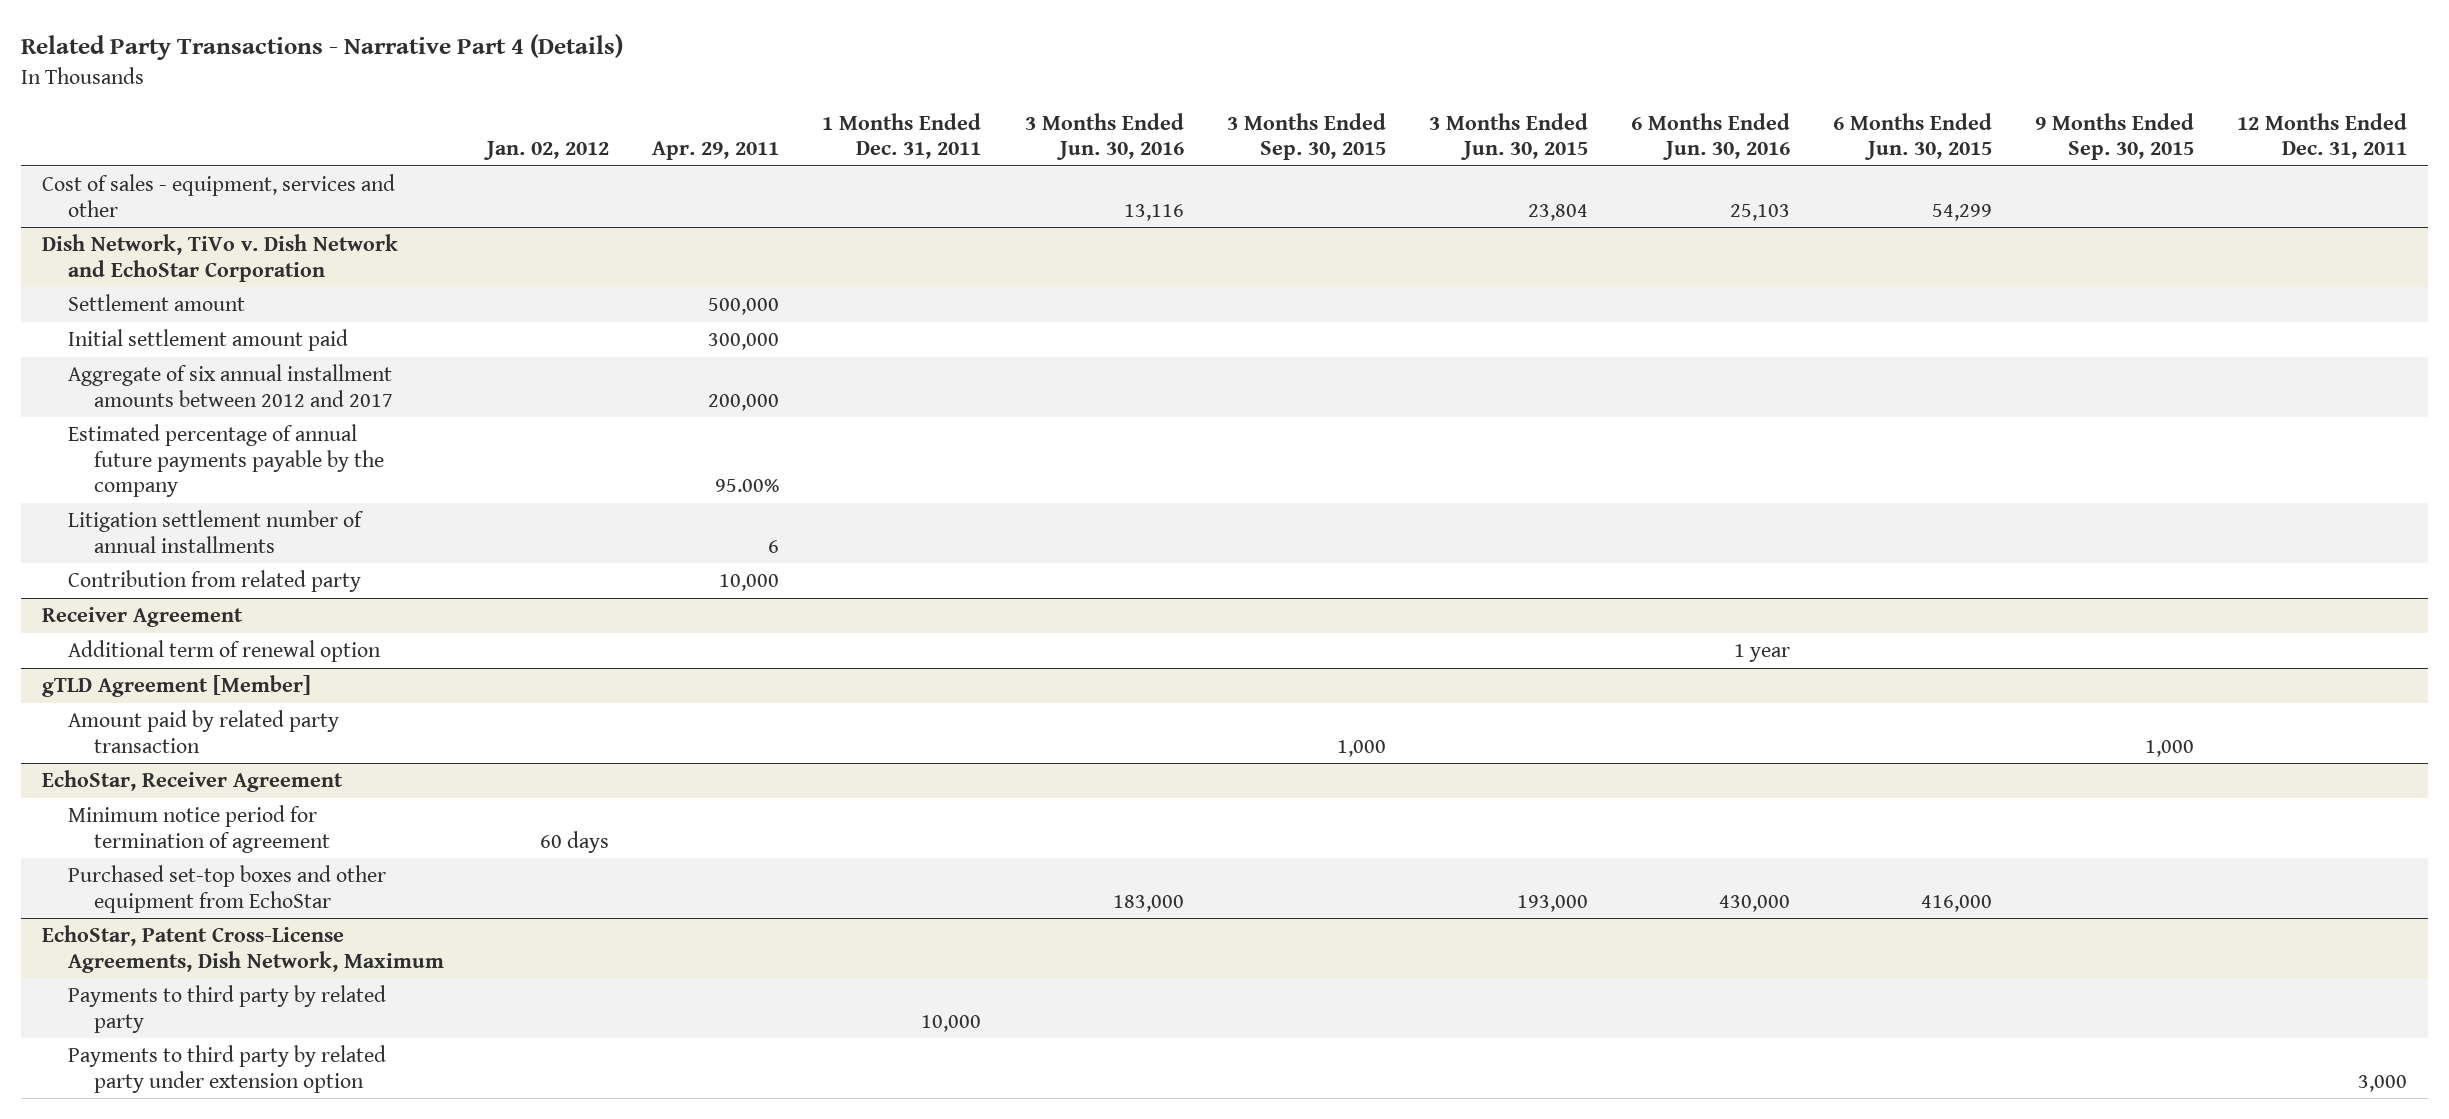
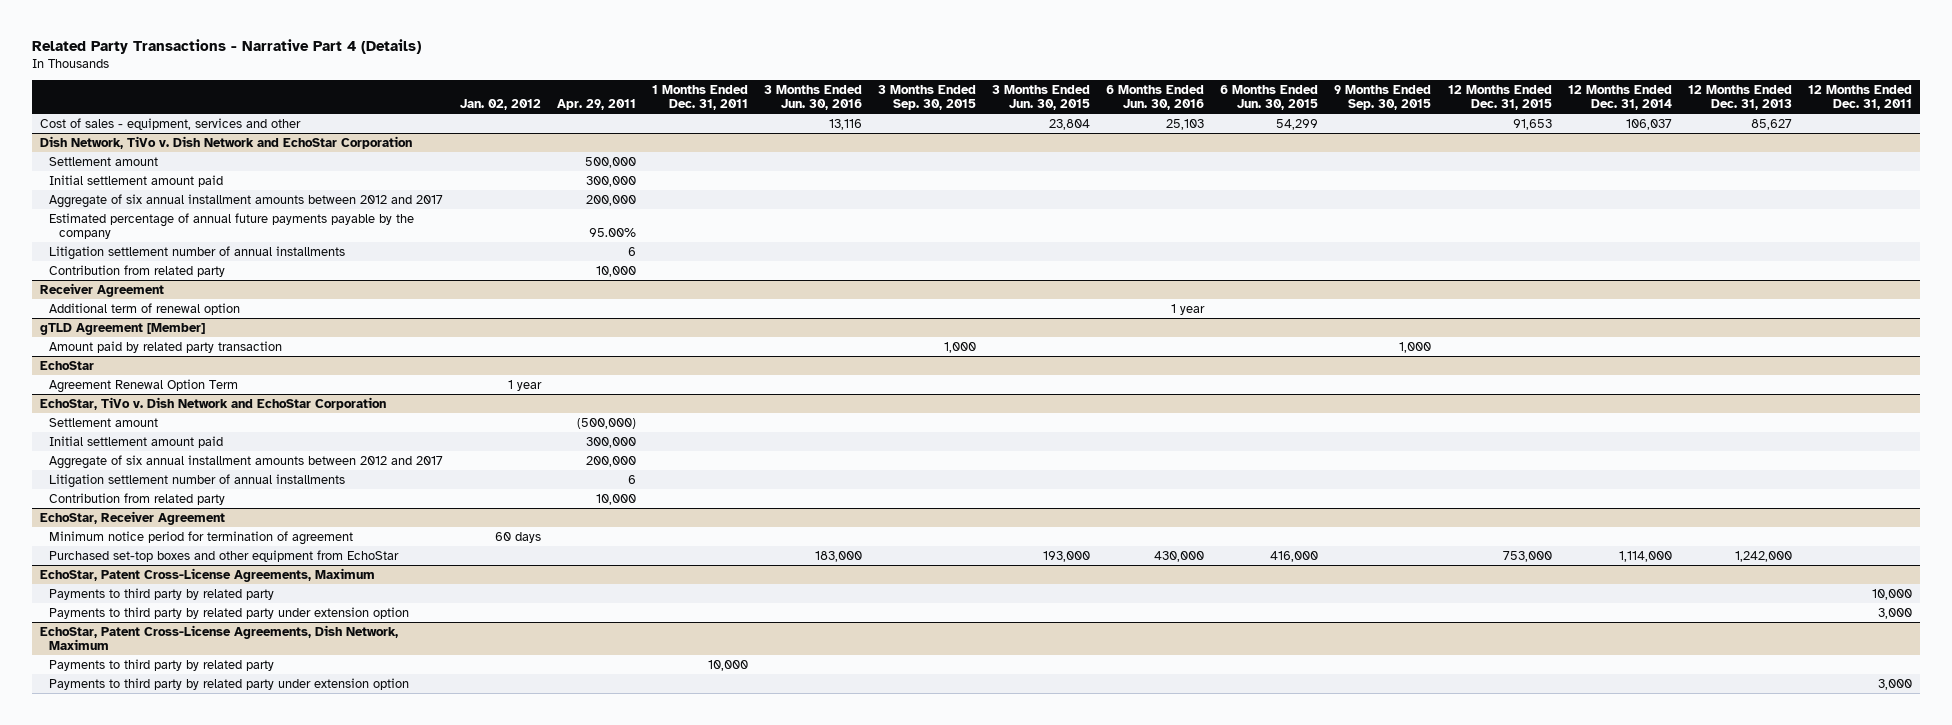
none -> [1447,84,1552,111] 12 Months Ended Dec. 31, 2015
none -> [1567,84,1672,111] 12 Months Ended Dec. 31, 2014
none -> [1687,84,1792,111] 12 Months Ended Dec. 31, 2013
none -> [39,360,94,370] EchoStar
none -> [49,378,239,393] Agreement Renewal Option Term
none -> [39,396,386,410] EchoStar, TiVo v. Dish Network and EchoStar Corporation
none -> [49,417,159,427] Settlement amount
none -> [49,435,224,448] Initial settlement amount paid
none -> [49,454,444,469] Aggregate of six annual installment amounts between 2012 and 2017
none -> [49,473,346,488] Litigation settlement number of annual installments
none -> [49,492,226,505] Contribution from related party
none -> [39,567,375,582] EchoStar, Patent Cross-License Agreements, Maximum
none -> [49,587,275,600] Payments to third party by related party
none -> [49,606,410,619] Payments to third party by related party under extension option

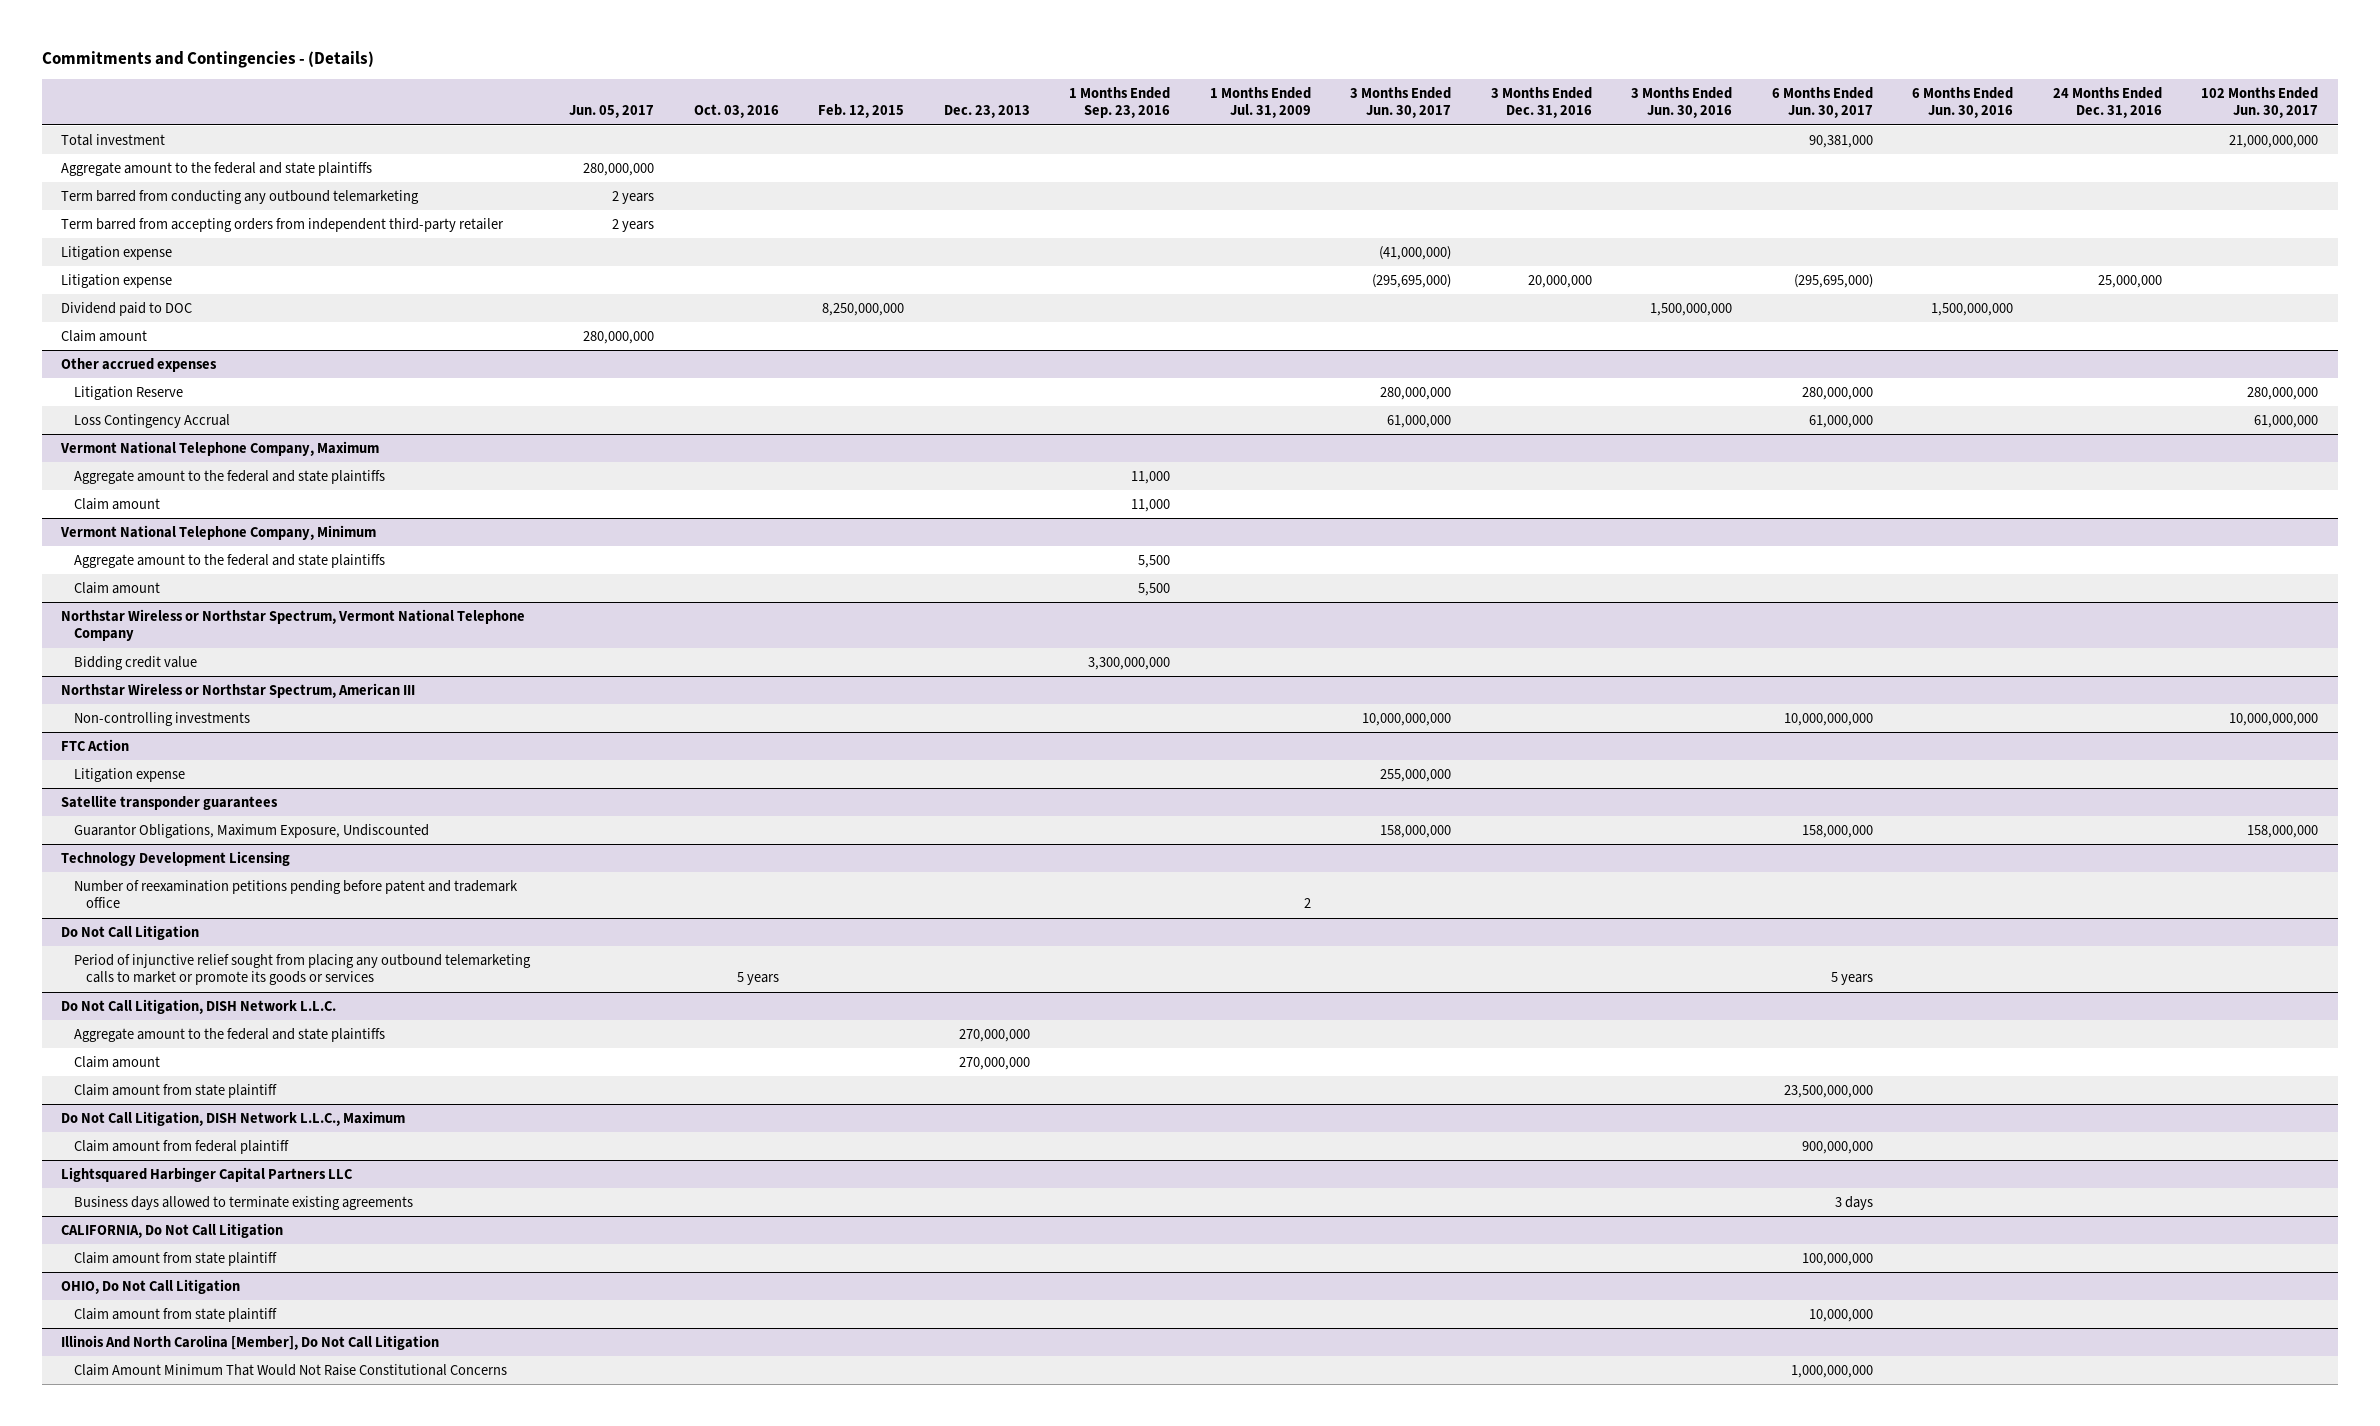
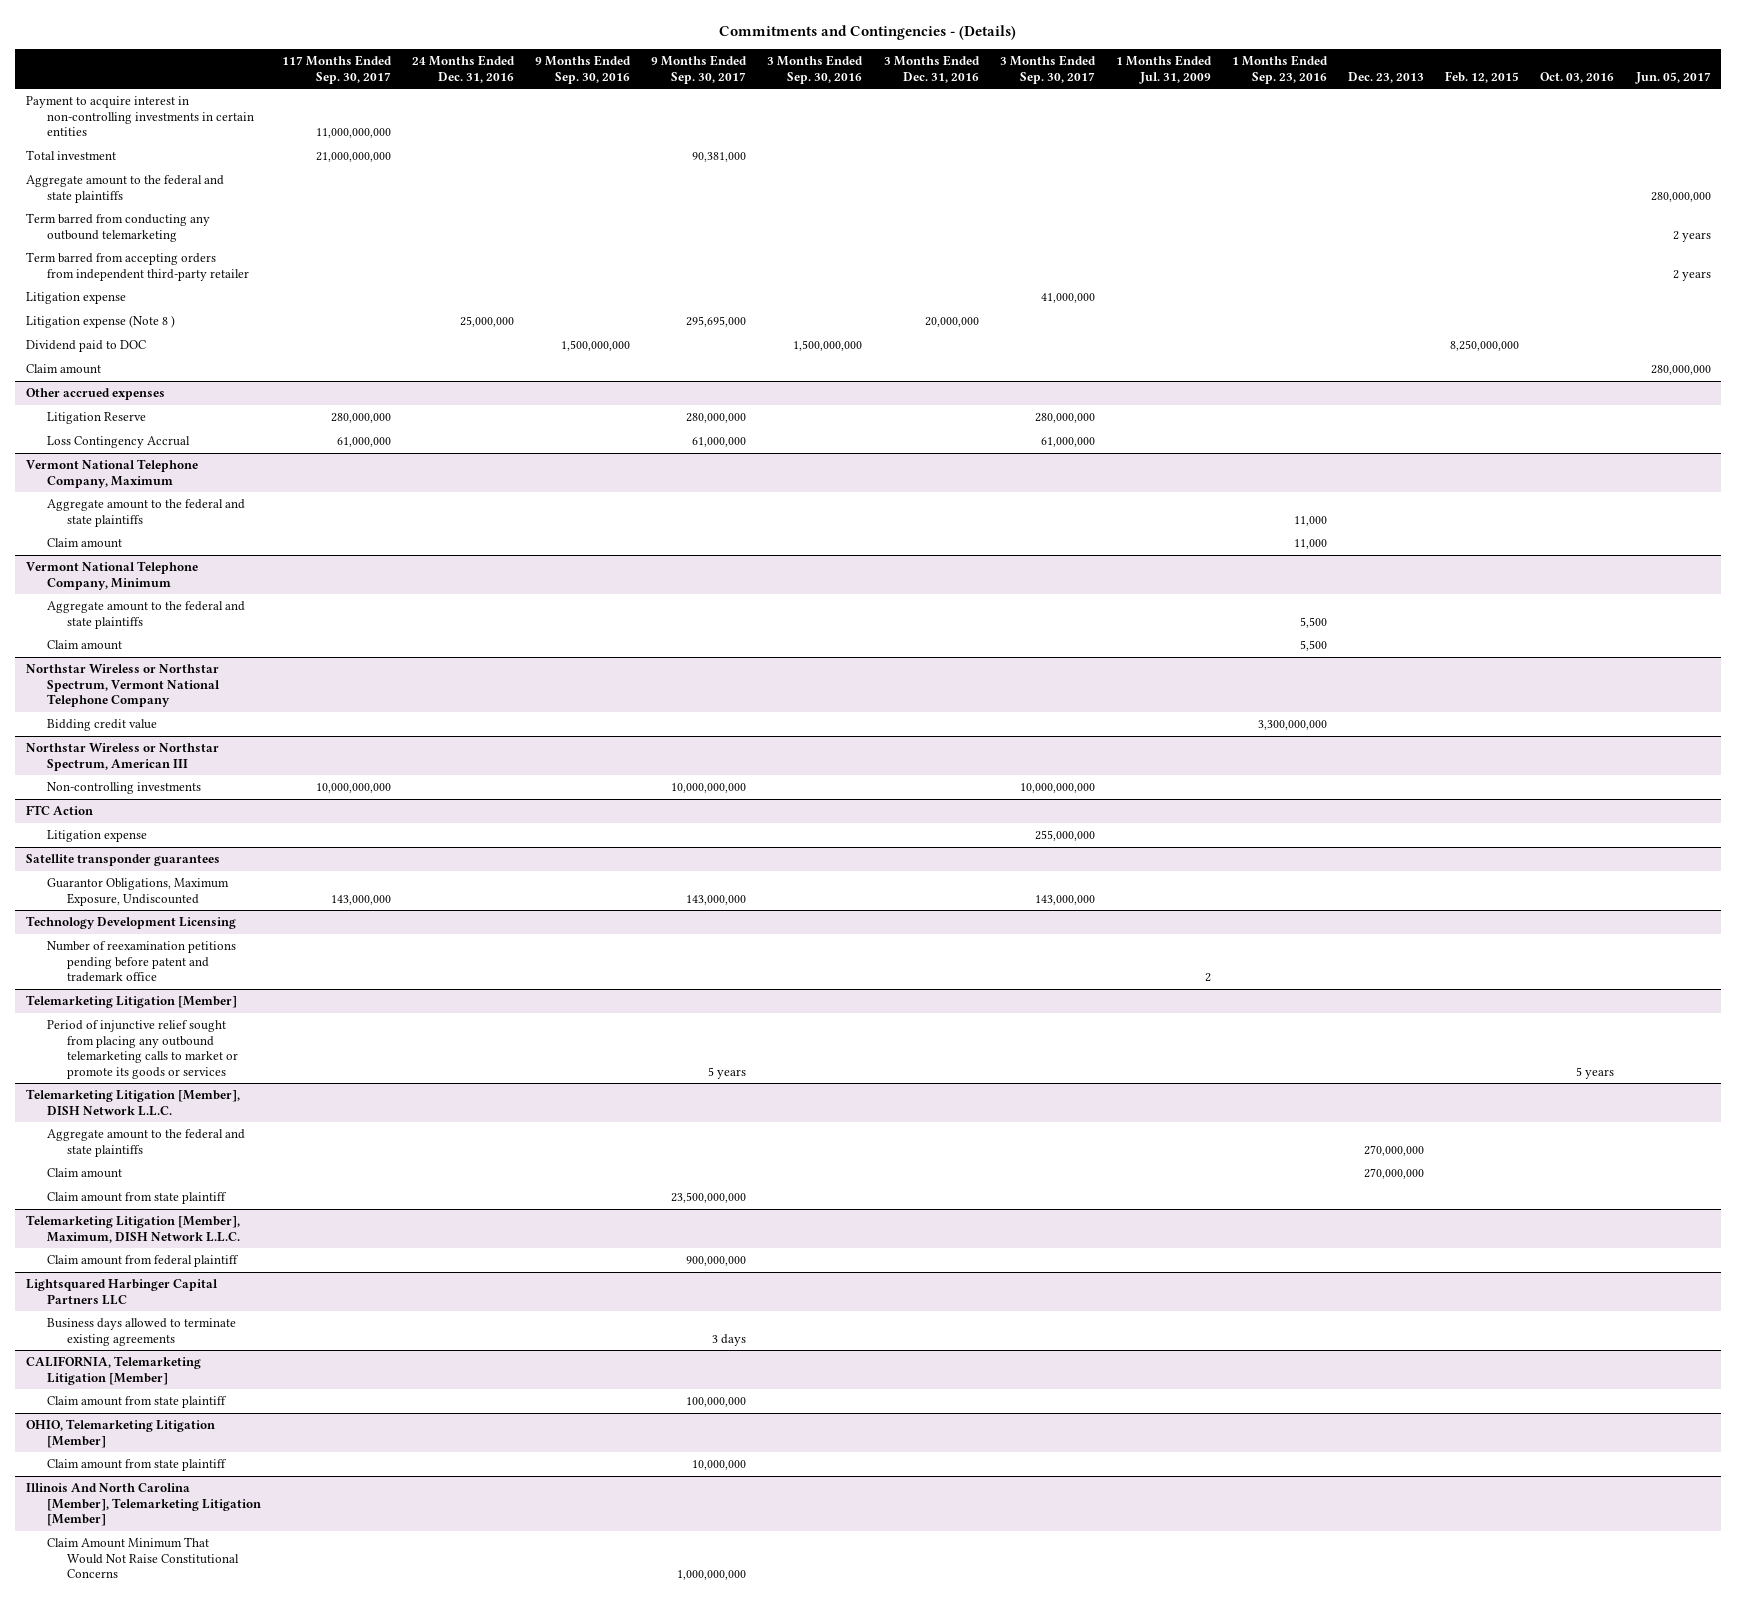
[1350,87,1452,119] 3 Months Ended Jun. 30, 2017 -> none
[1631,87,1733,119] 3 Months Ended Jun. 30, 2016 -> none
[1771,87,1873,119] 6 Months Ended Jun. 30, 2017 -> none
[1912,87,2014,119] 6 Months Ended Jun. 30, 2016 -> none
[2201,87,2319,119] 102 Months Ended Jun. 30, 2017 -> none
none -> [281,55,392,84] 117 Months Ended Sep. 30, 2017
none -> [535,55,632,84] 9 Months Ended Sep. 30, 2016
none -> [651,55,748,84] 9 Months Ended Sep. 30, 2017
none -> [767,55,864,84] 3 Months Ended Sep. 30, 2016
none -> [999,55,1096,84] 3 Months Ended Sep. 30, 2017
none -> [26,96,254,137] Payment to acquire interest in non-controlling investments in certain entities
[61,274,173,289] Litigation expense -> [26,315,176,329] Litigation expense (Note 8 )
[61,925,200,941] Do Not Call Litigation -> [26,995,238,1009] Telemarketing Litigation [Member]
[61,999,337,1015] Do Not Call Litigation, DISH Network L.L.C. -> [26,1089,241,1116] Telemarketing Litigation [Member], DISH Network L.L.C.
[61,1111,406,1127] Do Not Call Litigation, DISH Network L.L.C., Maximum -> [26,1215,241,1243] Telemarketing Litigation [Member], Maximum, DISH Network L.L.C.
[61,1223,284,1239] CALIFORNIA, Do Not Call Litigation -> none
[73,1252,277,1267] Claim amount from state plaintiff -> none
[61,1279,241,1295] OHIO, Do Not Call Litigation -> none
[73,1308,277,1323] Claim amount from state plaintiff -> none
none -> [26,1356,202,1385] CALIFORNIA, Telemarketing Litigation [Member]
none -> [46,1396,227,1409] Claim amount from state plaintiff
none -> [26,1419,216,1448] OHIO, Telemarketing Litigation [Member]
none -> [46,1459,227,1472] Claim amount from state plaintiff
[61,1335,440,1351] Illinois And North Carolina [Member], Do Not Call Litigation -> [26,1483,261,1527] Illinois And North Carolina [Member], Telemarketing Litigation [Member]

